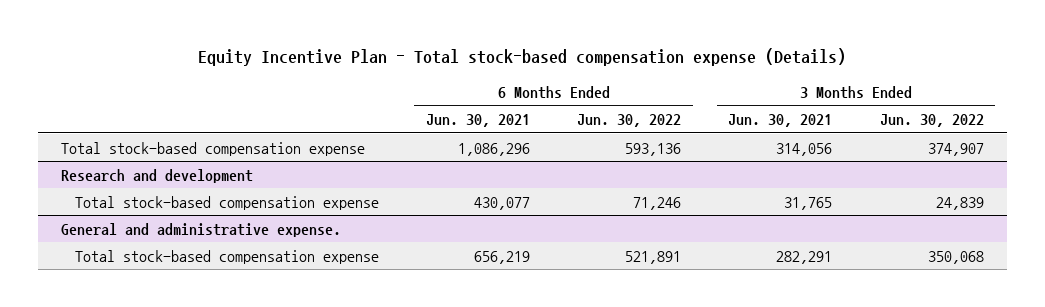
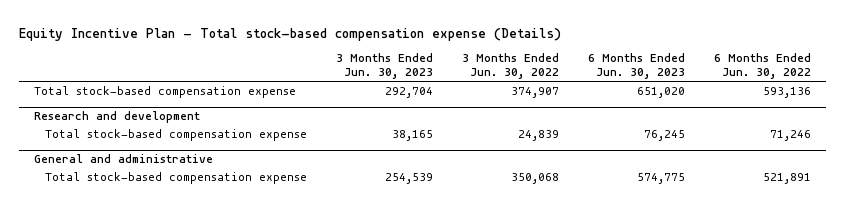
[426,114,531,128] Jun. 30, 2021 -> none
[728,114,833,128] Jun. 30, 2021 -> none
none -> [336,53,434,80] 3 Months Ended Jun. 30, 2023
none -> [588,53,686,80] 6 Months Ended Jun. 30, 2023
[61,222,342,237] General and administrative expense. -> [33,153,213,163] General and administrative

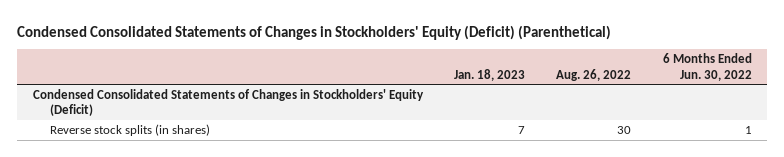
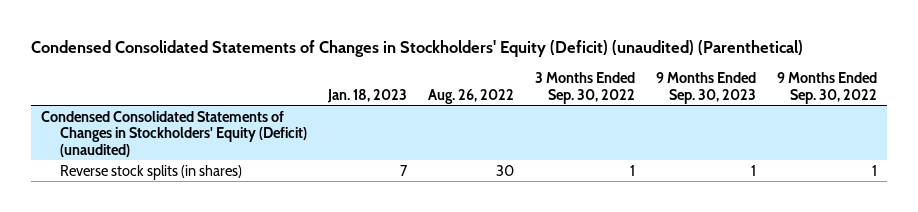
[17,24,612,40] Condensed Consolidated Statements of Changes in Stockholders' Equity (Deficit) (Parenthetical) -> [30,40,803,58] Condensed Consolidated Statements of Changes in Stockholders' Equity (Deficit) (unaudited) (Parenthetical)
[662,53,752,81] 6 Months Ended Jun. 30, 2022 -> none
none -> [535,72,636,104] 3 Months Ended Sep. 30, 2022
none -> [655,72,756,104] 9 Months Ended Sep. 30, 2023
none -> [776,72,877,104] 9 Months Ended Sep. 30, 2022
[32,88,424,117] Condensed Consolidated Statements of Changes in Stockholders' Equity (Deficit) -> [41,110,308,157] Condensed Consolidated Statements of Changes in Stockholders' Equity (Deficit) (unaudited)

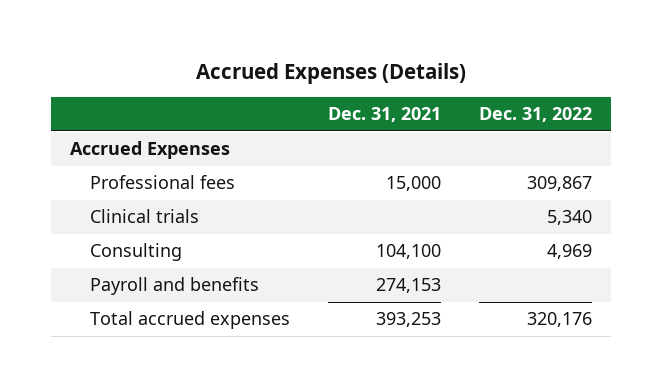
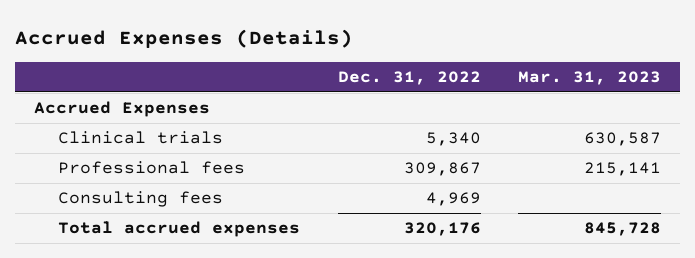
[327,107,441,123] Dec. 31, 2021 -> none
none -> [518,71,662,86] Mar. 31, 2023
[90,277,260,296] Payroll and benefits -> none
[90,175,236,190] Professional fees -> [58,161,246,175] Professional fees
[90,243,183,262] Consulting -> [58,191,224,208] Consulting fees

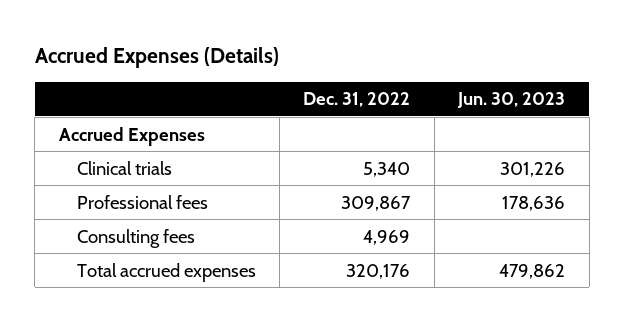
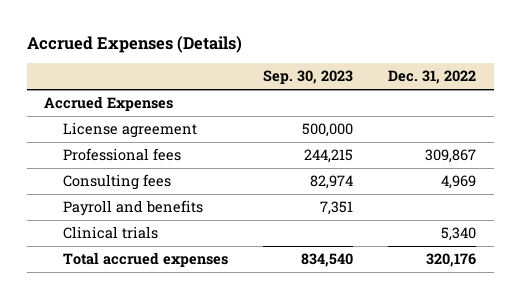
[457,92,566,109] Jun. 30, 2023 -> none
none -> [262,70,353,85] Sep. 30, 2023
none -> [62,122,197,139] License agreement
none -> [62,200,203,217] Payroll and benefits
[76,160,172,175] Clinical trials -> [62,226,158,240] Clinical trials

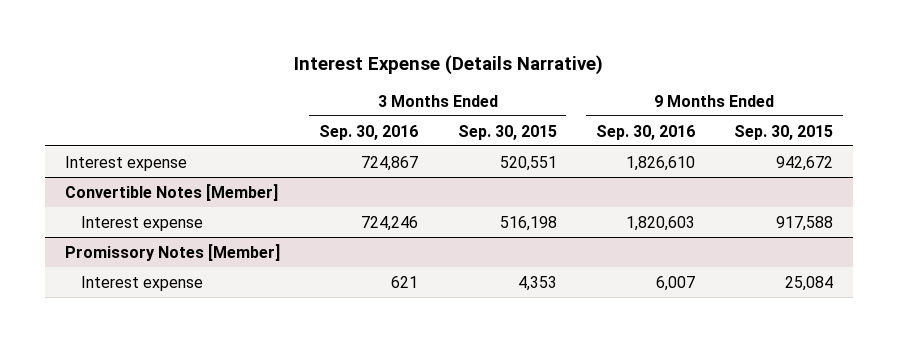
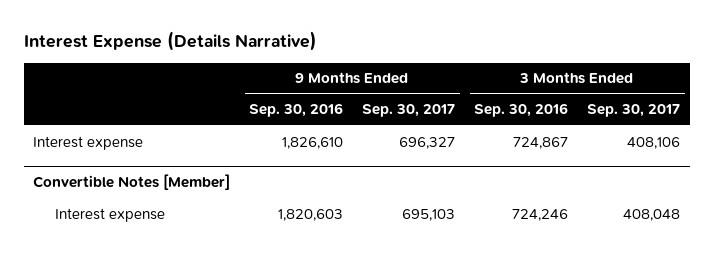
[457,124,557,140] Sep. 30, 2015 -> none
[734,124,834,140] Sep. 30, 2015 -> none
none -> [362,104,456,118] Sep. 30, 2017
none -> [587,104,681,118] Sep. 30, 2017
[64,243,280,261] Promissory Notes [Member] -> none
[81,275,204,291] Interest expense -> none

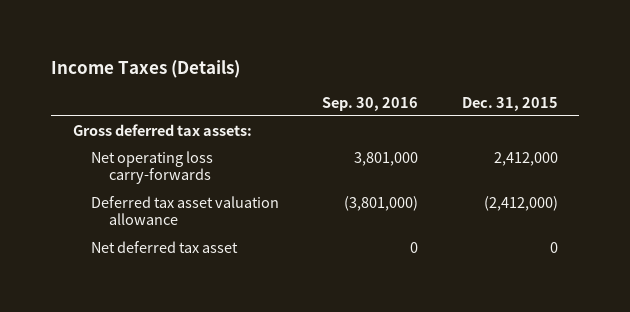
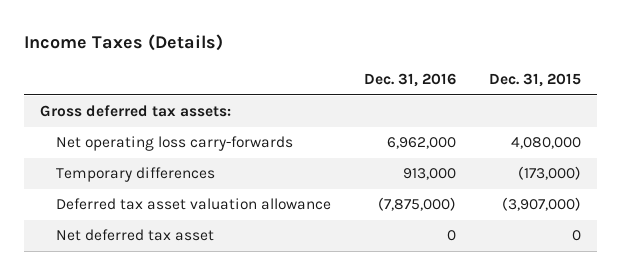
[322,96,419,111] Sep. 30, 2016 -> none
none -> [363,72,456,87] Dec. 31, 2016
[493,151,558,166] 2,412,000 -> [510,137,581,150] 4,080,000
none -> [55,167,215,183] Temporary differences
[483,195,558,211] (2,412,000) -> [501,197,581,212] (3,907,000)

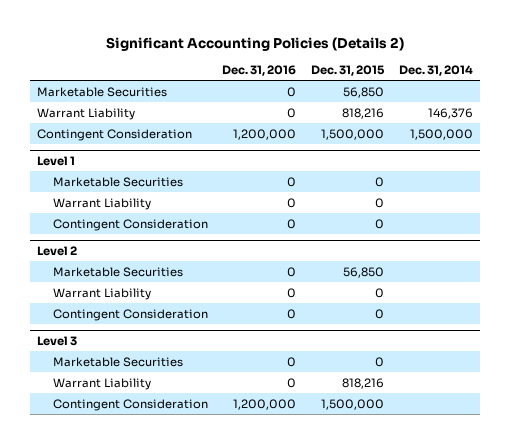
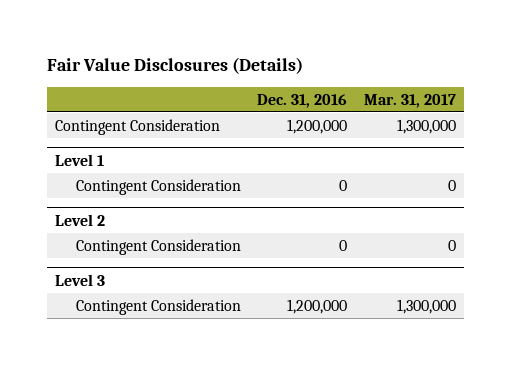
[106,36,405,51] Significant Accounting Policies (Details 2) -> [46,57,303,75] Fair Value Disclosures (Details)
[311,65,386,77] Dec. 31, 2015 -> none
[399,65,474,77] Dec. 31, 2014 -> none
none -> [363,93,456,108] Mar. 31, 2017
[37,86,168,97] Marketable Securities -> none
[37,107,136,120] Warrant Liability -> none
[52,176,183,187] Marketable Securities -> none
[52,197,151,210] Warrant Liability -> none
[52,266,183,277] Marketable Securities -> none
[52,287,151,300] Warrant Liability -> none
[52,356,183,367] Marketable Securities -> none
[52,377,151,390] Warrant Liability -> none

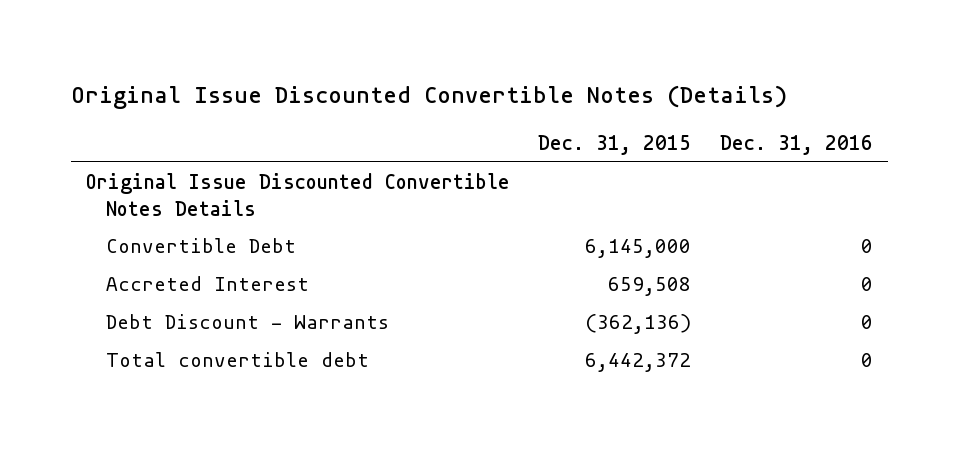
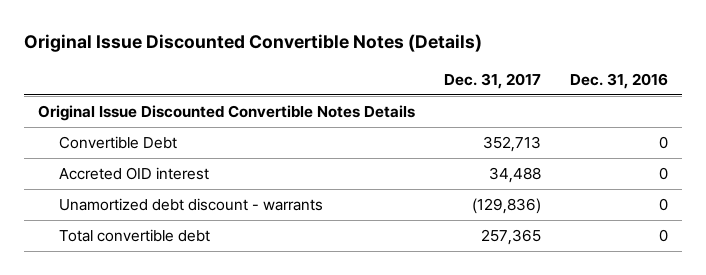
[538,134,692,155] Dec. 31, 2015 -> none
none -> [443,72,541,89] Dec. 31, 2017
[106,275,310,291] Accreted Interest -> [58,167,209,181] Accreted OID interest
[106,313,390,329] Debt Discount - Warrants -> [58,198,323,212] Unamortized debt discount - warrants

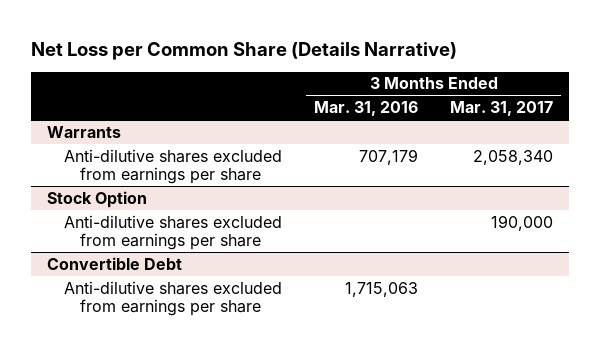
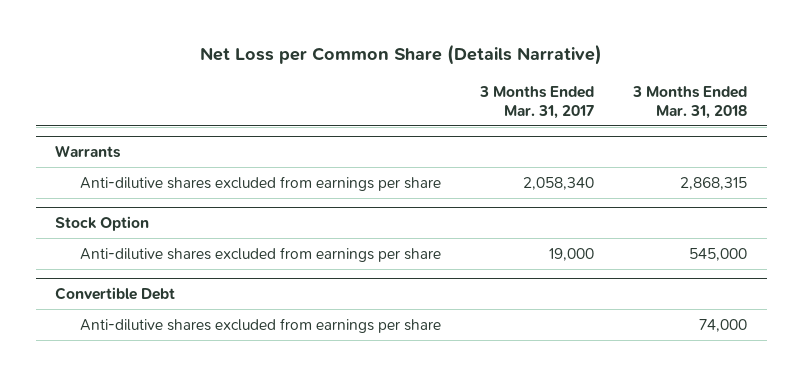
[313,101,418,117] Mar. 31, 2016 -> none
none -> [632,85,748,119] 3 Months Ended Mar. 31, 2018
[491,214,554,231] 190,000 -> [549,247,595,261] 19,000

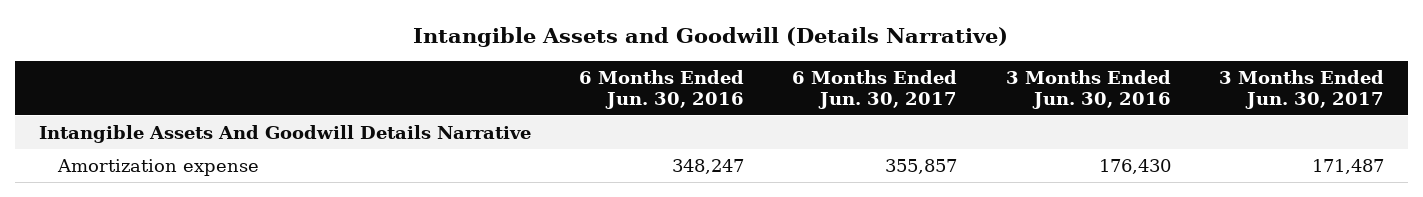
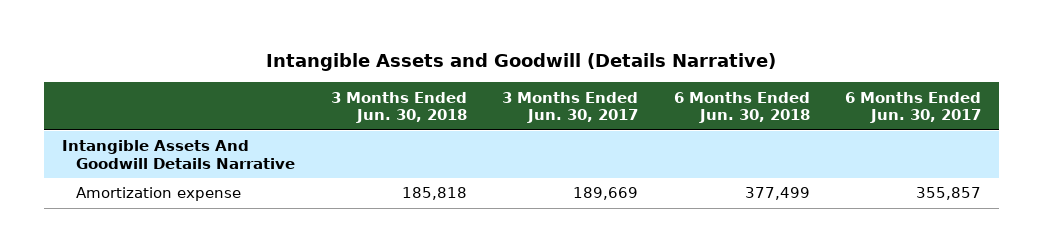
[579,69,745,109] 6 Months Ended Jun. 30, 2016 -> none
[1005,69,1171,109] 3 Months Ended Jun. 30, 2016 -> none
none -> [330,91,467,124] 3 Months Ended Jun. 30, 2018
none -> [673,91,810,124] 6 Months Ended Jun. 30, 2018
[1311,158,1384,174] 171,487 -> [573,187,639,201] 189,669

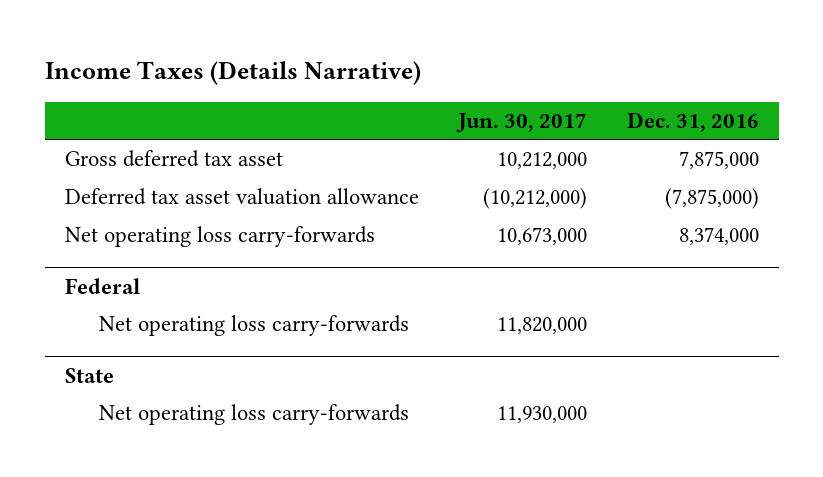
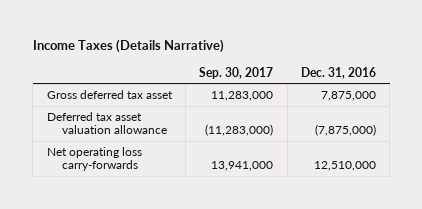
[456,112,588,133] Jun. 30, 2017 -> none
none -> [199,66,274,79] Sep. 30, 2017
[64,277,141,294] Federal -> none
[99,315,410,337] Net operating loss carry-forwards -> none
[64,367,114,383] State -> none
[99,404,410,426] Net operating loss carry-forwards -> none
[678,227,759,246] 8,374,000 -> [313,161,376,172] 12,510,000

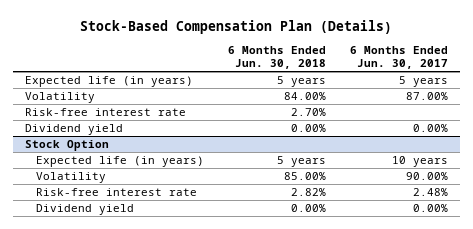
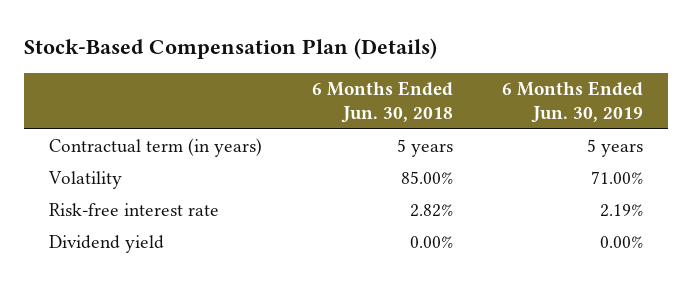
[349,46,448,70] 6 Months Ended Jun. 30, 2017 -> none
none -> [502,81,644,123] 6 Months Ended Jun. 30, 2019
[25,92,96,104] Volatility -> none
[25,108,187,117] Risk-free interest rate -> none
[25,124,124,136] Dividend yield -> none
[25,140,110,152] Stock Option -> none
[36,156,205,168] Expected life (in years) -> none
[25,76,194,88] Expected life (in years) -> [48,138,262,158] Contractual term (in years)

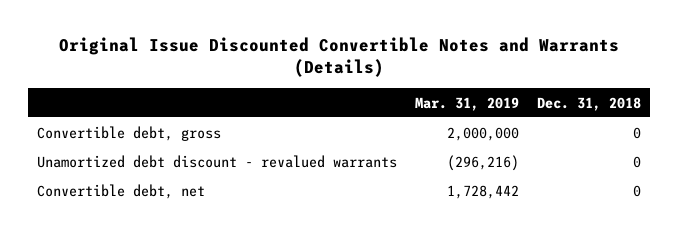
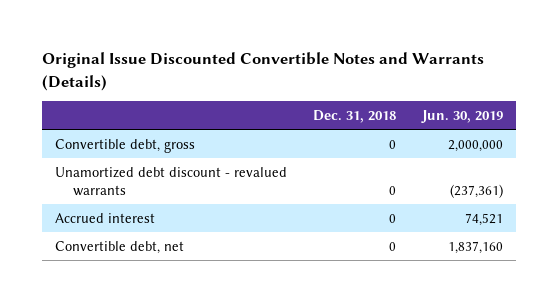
[414,96,519,111] Mar. 31, 2019 -> none
none -> [420,109,503,123] Jun. 30, 2019
none -> [54,212,155,223] Accrued interest

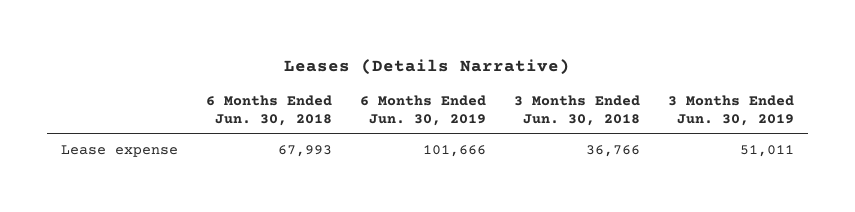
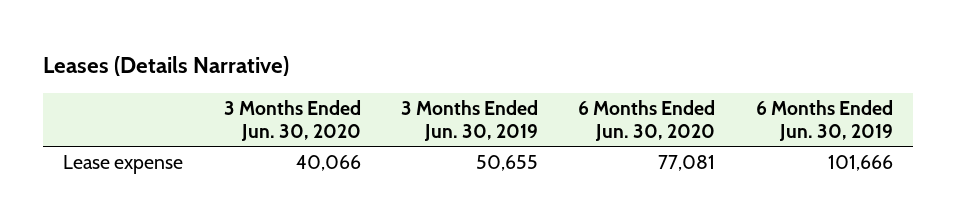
[206,95,333,127] 6 Months Ended Jun. 30, 2018 -> none
[513,95,640,127] 3 Months Ended Jun. 30, 2018 -> none
none -> [223,99,361,141] 3 Months Ended Jun. 30, 2020
none -> [578,99,716,141] 6 Months Ended Jun. 30, 2020
[739,145,794,158] 51,011 -> [476,155,539,172] 50,655

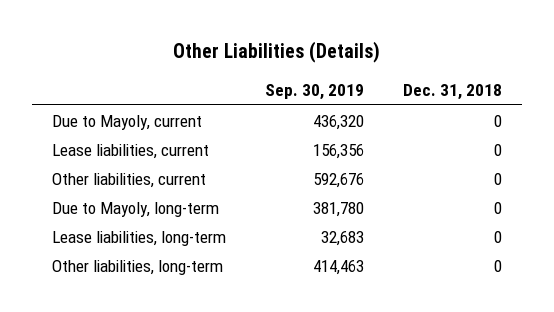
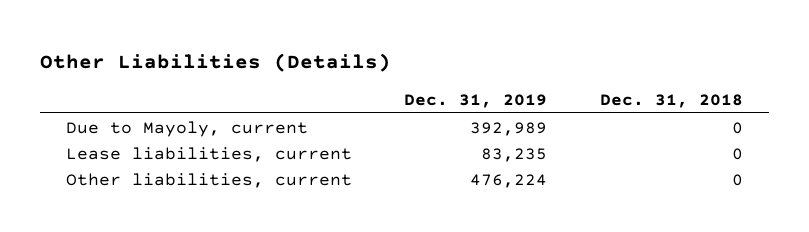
[265,83,365,100] Sep. 30, 2019 -> none
none -> [404,93,548,108] Dec. 31, 2019
[51,201,219,217] Due to Mayoly, long-term -> none
[51,230,226,246] Lease liabilities, long-term -> none
[51,259,223,275] Other liabilities, long-term -> none

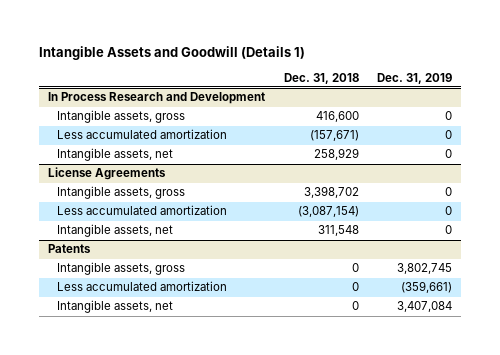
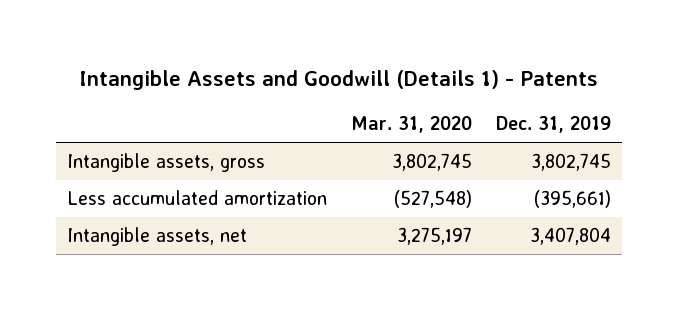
[38,45,305,60] Intangible Assets and Goodwill (Details 1) -> [79,69,599,90] Intangible Assets and Goodwill (Details 1) - Patents
[283,72,359,84] Dec. 31, 2018 -> none
none -> [351,116,473,134] Mar. 31, 2020
[48,92,266,105] In Process Research and Development -> none
[56,110,185,124] Intangible assets, gross -> none
[56,129,227,140] Less accumulated amortization -> none
[56,148,173,162] Intangible assets, net -> none
[48,167,167,181] License Agreements -> none
[56,186,185,200] Intangible assets, gross -> none
[56,205,227,216] Less accumulated amortization -> none
[56,224,173,238] Intangible assets, net -> none
[48,244,92,254] Patents -> none
[400,281,452,294] (359,661) -> [533,190,611,209] (395,661)
[396,301,452,313] 3,407,084 -> [529,227,611,246] 3,407,804

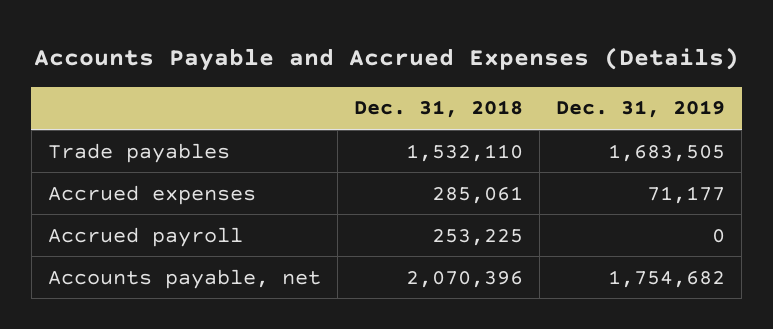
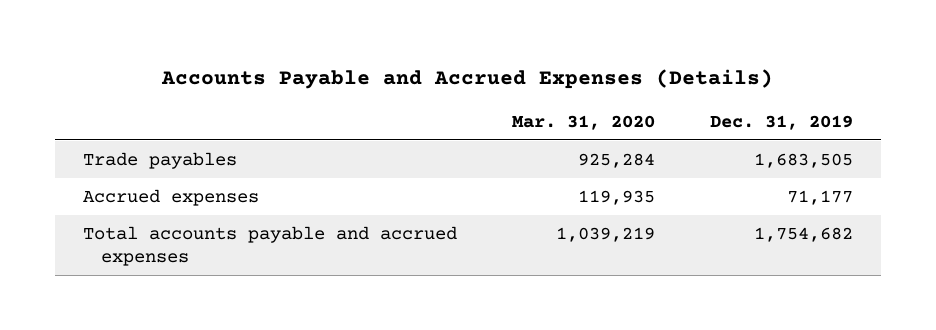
[354,100,524,119] Dec. 31, 2018 -> none
none -> [511,114,655,130] Mar. 31, 2020
[47,226,243,247] Accrued payroll -> none
[47,268,321,289] Accounts payable, net -> [82,225,457,266] Total accounts payable and accrued expenses

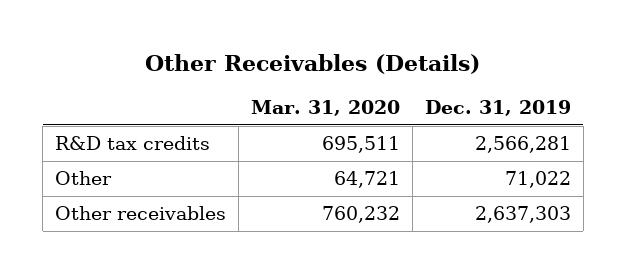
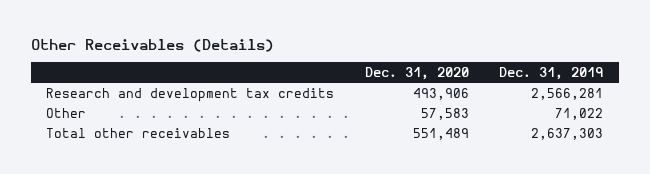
[250,100,400,117] Mar. 31, 2020 -> none
none -> [364,67,469,81] Dec. 31, 2020
[55,136,211,151] R&D tax credits -> [46,87,335,102] Research and development tax credits
[55,206,227,221] Other receivables -> [46,127,231,138] Total other receivables

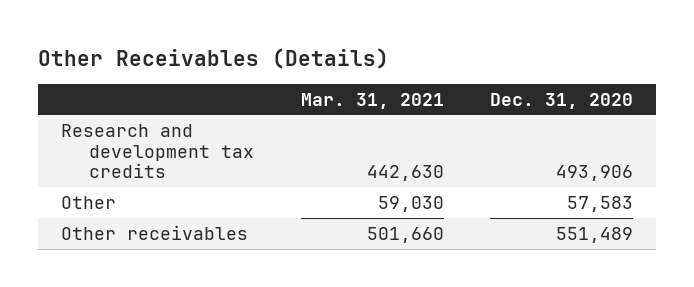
[499,67,604,81] Dec. 31, 2019 -> none
none -> [300,92,444,109] Mar. 31, 2021
[46,127,231,138] Total other receivables -> [60,224,248,240] Other receivables

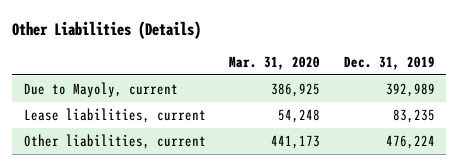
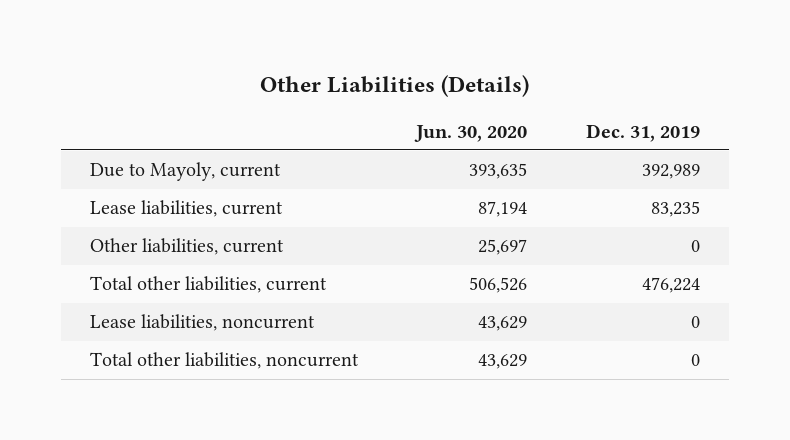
[229,56,321,71] Mar. 31, 2020 -> none
none -> [414,124,528,142] Jun. 30, 2020
[385,134,435,149] 476,224 -> [691,240,701,253] 0
none -> [89,276,327,294] Total other liabilities, current
none -> [89,314,315,332] Lease liabilities, noncurrent
none -> [89,352,359,370] Total other liabilities, noncurrent

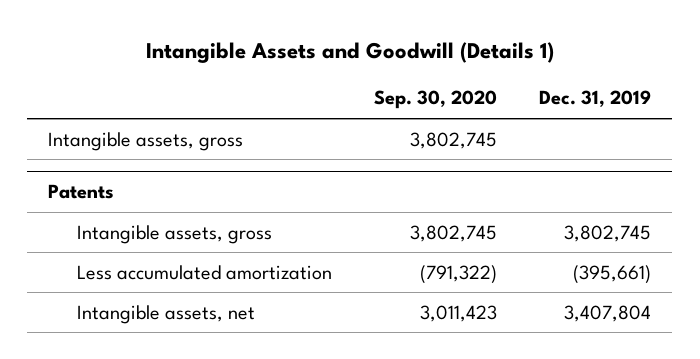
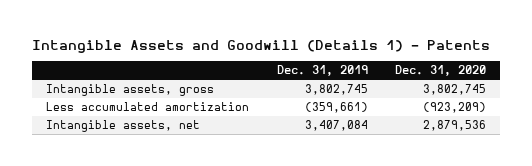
[145,41,554,63] Intangible Assets and Goodwill (Details 1) -> [32,39,491,53] Intangible Assets and Goodwill (Details 1) - Patents
[373,90,497,110] Sep. 30, 2020 -> none
none -> [394,65,486,77] Dec. 31, 2020
[48,131,244,151] Intangible assets, gross -> none
[48,184,115,200] Patents -> none
[573,264,652,284] (395,661) -> [304,102,368,114] (359,661)
[564,304,652,322] 3,407,804 -> [304,120,368,132] 3,407,084

